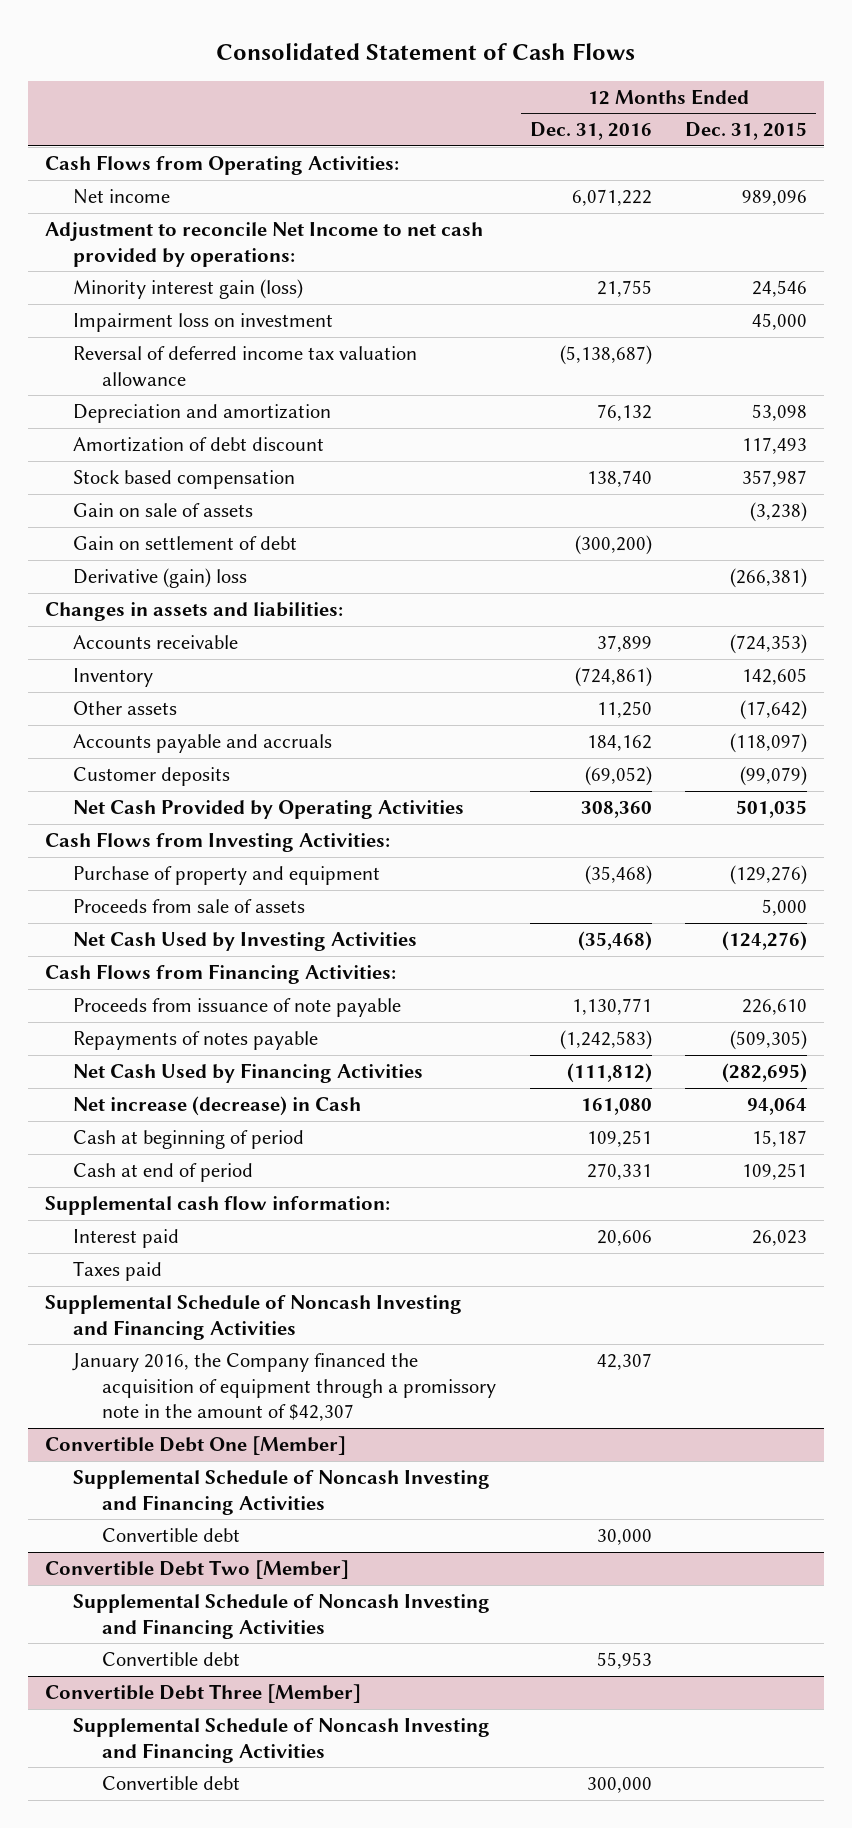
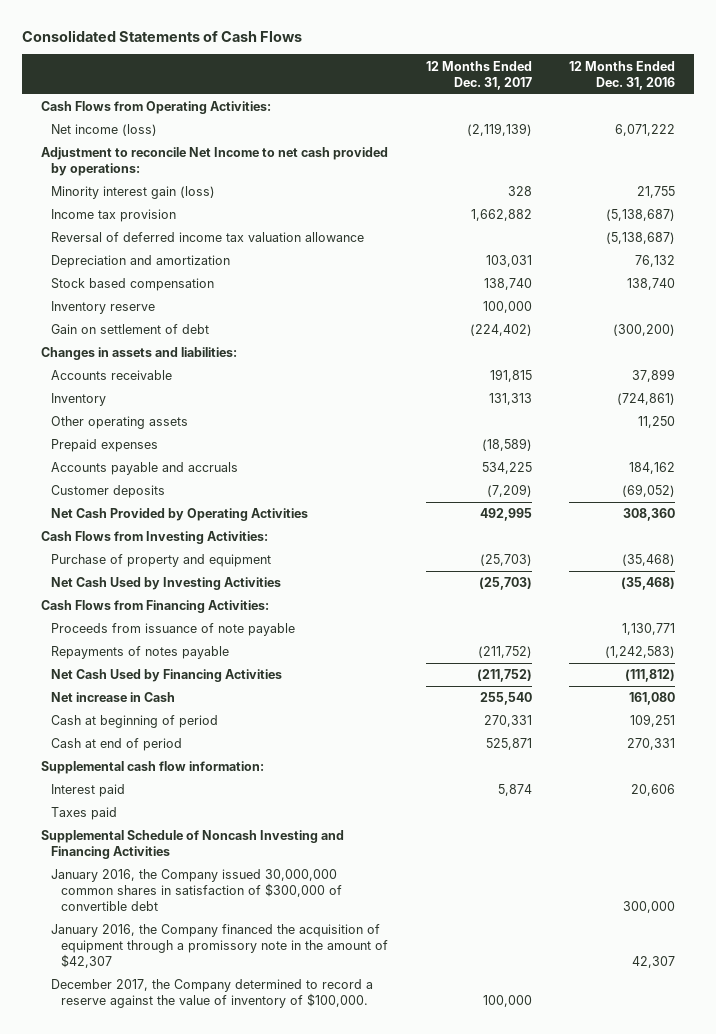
[216,43,636,61] Consolidated Statement of Cash Flows -> [22,29,303,42] Consolidated Statements of Cash Flows
[685,122,808,141] Dec. 31, 2015 -> none
none -> [425,60,532,90] 12 Months Ended Dec. 31, 2017
[73,189,171,205] Net income -> [50,124,157,137] Net income (loss)
[73,313,334,333] Impairment loss on investment -> none
none -> [50,209,176,223] Income tax provision
[73,437,325,453] Amortization of debt discount -> none
[73,503,254,518] Gain on sale of assets -> none
none -> [50,301,155,315] Inventory reserve
[73,568,248,589] Derivative (gain) loss -> none
[73,701,178,716] Other assets -> [50,416,188,430] Other operating assets
none -> [50,439,158,453] Prepaid expenses
[73,899,306,914] Proceeds from sale of assets -> none
[73,1096,362,1117] Net increase (decrease) in Cash -> [50,692,175,703] Net increase in Cash
none -> [50,869,342,912] January 2016, the Company issued 30,000,000 common shares in satisfaction of $300,000 of convertible debt
[44,1436,346,1456] Convertible Debt One [Member] -> none
[73,1470,491,1515] Supplemental Schedule of Noncash Investing and Financing Activities -> none
[102,1528,241,1543] Convertible debt -> none
[44,1560,349,1580] Convertible Debt Two [Member] -> none
[73,1594,491,1639] Supplemental Schedule of Noncash Investing and Financing Activities -> none
[102,1652,241,1667] Convertible debt -> none
[44,1684,361,1704] Convertible Debt Three [Member] -> none
[73,1718,491,1763] Supplemental Schedule of Noncash Investing and Financing Activities -> none
[102,1776,241,1791] Convertible debt -> none
none -> [50,979,373,1009] December 2017, the Company determined to record a reserve against the value of inventory of $100,000.

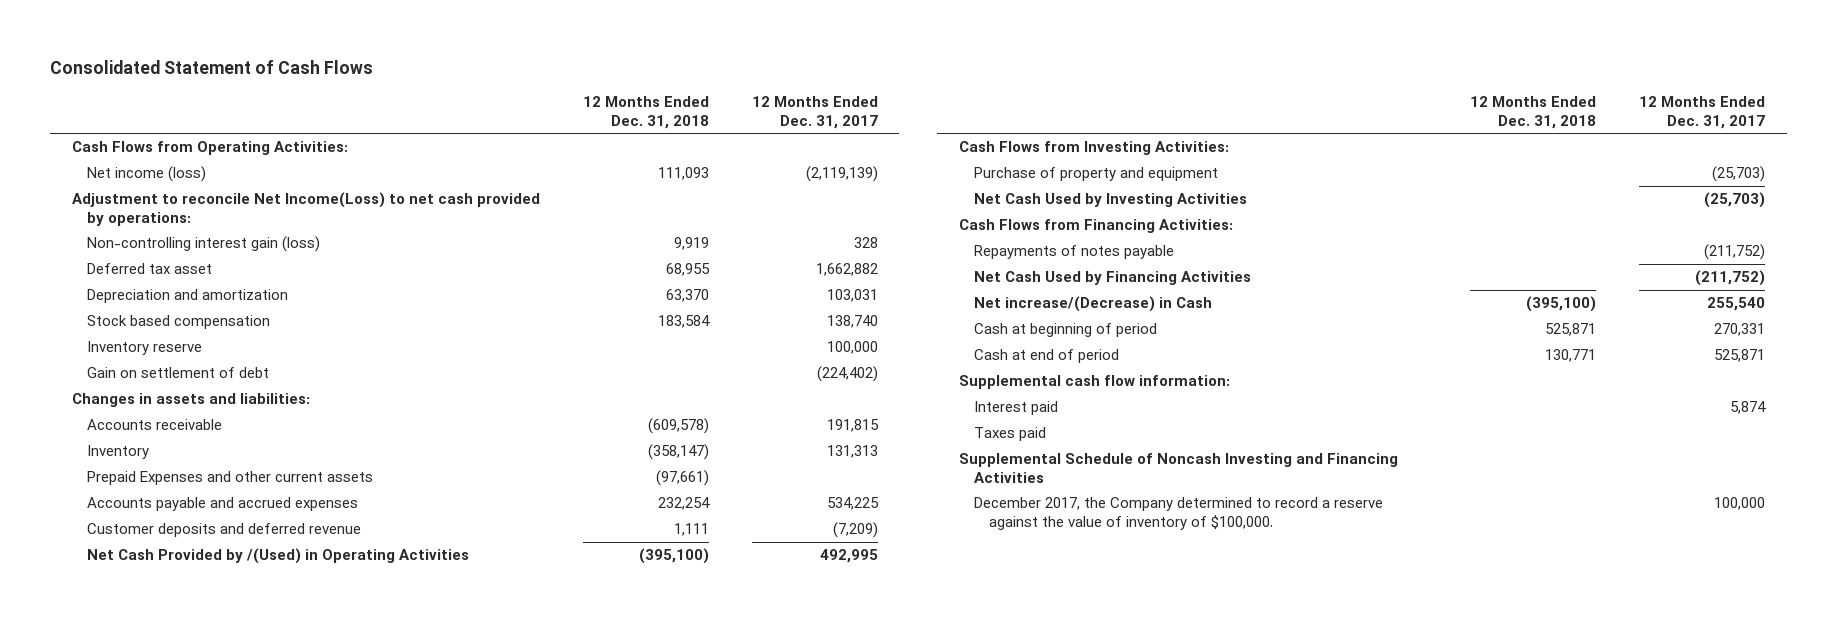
[22,29,303,42] Consolidated Statements of Cash Flows -> [50,59,374,74] Consolidated Statement of Cash Flows
[569,60,676,90] 12 Months Ended Dec. 31, 2016 -> none
none -> [582,95,709,129] 12 Months Ended Dec. 31, 2018
[50,232,364,243] Reversal of deferred income tax valuation allowance -> none
[40,147,388,177] Adjustment to reconcile Net Income to net cash provided by operations: -> [71,192,540,227] Adjustment to reconcile Net Income(Loss) to net cash provided by operations:
[50,186,215,200] Minority interest gain (loss) -> [86,236,320,253] Non-controlling interest gain (loss)
[50,209,176,223] Income tax provision -> [86,263,212,275] Deferred tax asset
[50,416,188,430] Other operating assets -> none
[50,439,158,453] Prepaid expenses -> none
none -> [86,471,373,486] Prepaid Expenses and other current assets
[50,462,238,476] Accounts payable and accruals -> [86,497,358,512] Accounts payable and accrued expenses
[50,485,165,499] Customer deposits -> [86,523,361,538] Customer deposits and deferred revenue
[50,508,308,522] Net Cash Provided by Operating Activities -> [86,548,469,565] Net Cash Provided by /(Used) in Operating Activities
[50,623,295,637] Proceeds from issuance of note payable -> none
[50,692,175,703] Net increase in Cash -> [973,296,1212,313] Net increase/(Decrease) in Cash
[50,869,342,912] January 2016, the Company issued 30,000,000 common shares in satisfaction of $300,000 of convertible debt -> none
[50,924,388,969] January 2016, the Company financed the acquisition of equipment through a promissory note in the amount of $42,307 -> none

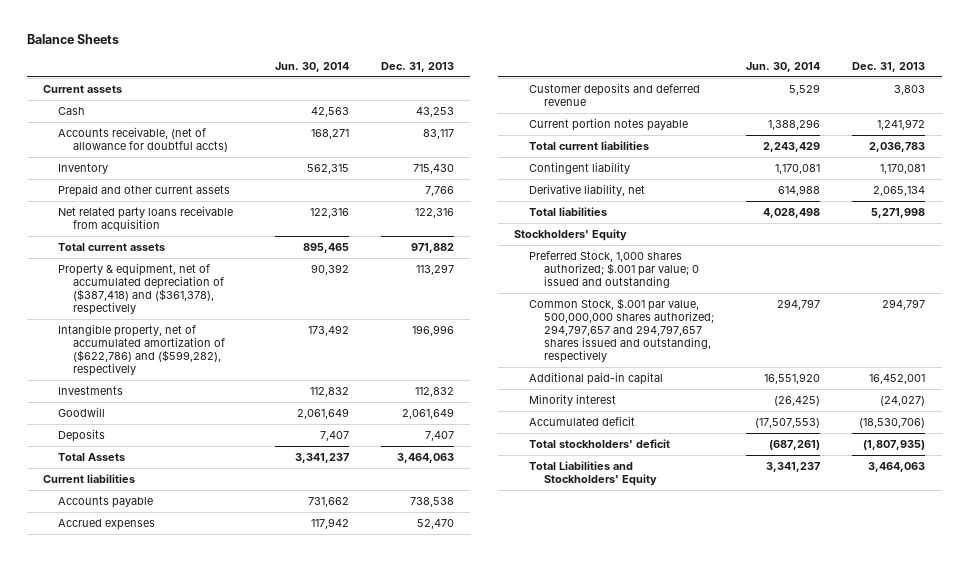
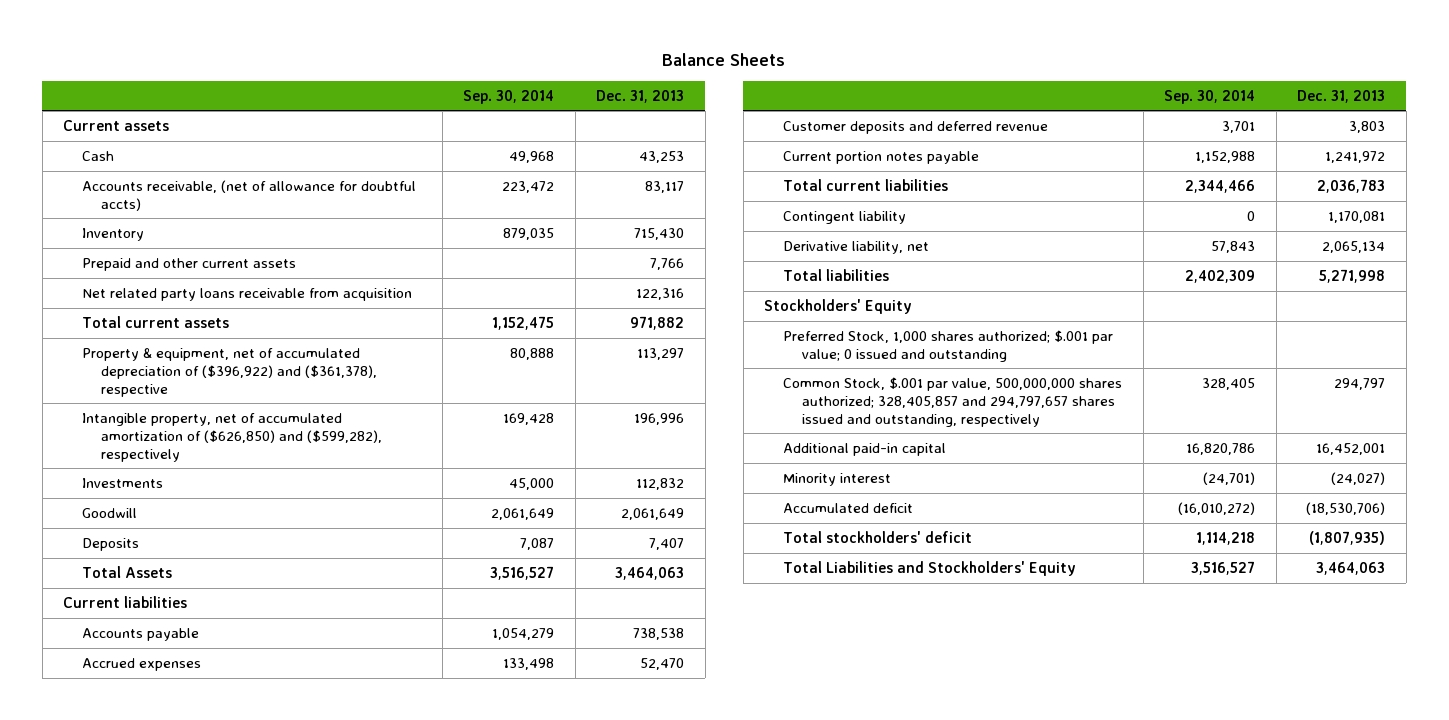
[274,61,349,72] Jun. 30, 2014 -> none
none -> [463,89,555,104] Sep. 30, 2014
[57,262,224,316] Property & equipment, net of accumulated depreciation of ($387,418) and ($361,378), respectively -> [82,347,378,397] Property & equipment, net of accumulated depreciation of ($396,922) and ($361,378), respective
[57,323,225,377] Intangible property, net of accumulated amortization of ($622,786) and ($599,282), respectively -> [82,412,383,462] Intangible property, net of accumulated amortization of ($626,850) and ($599,282), respectively
[528,297,715,364] Common Stock, $.001 par value, 500,000,000 shares authorized; 294,797,657 and 294,797,657 shares issued and outstanding, respectively -> [783,376,1123,427] Common Stock, $.001 par value, 500,000,000 shares authorized; 328,405,857 and 294,797,657 shares issued and outstanding, respectively

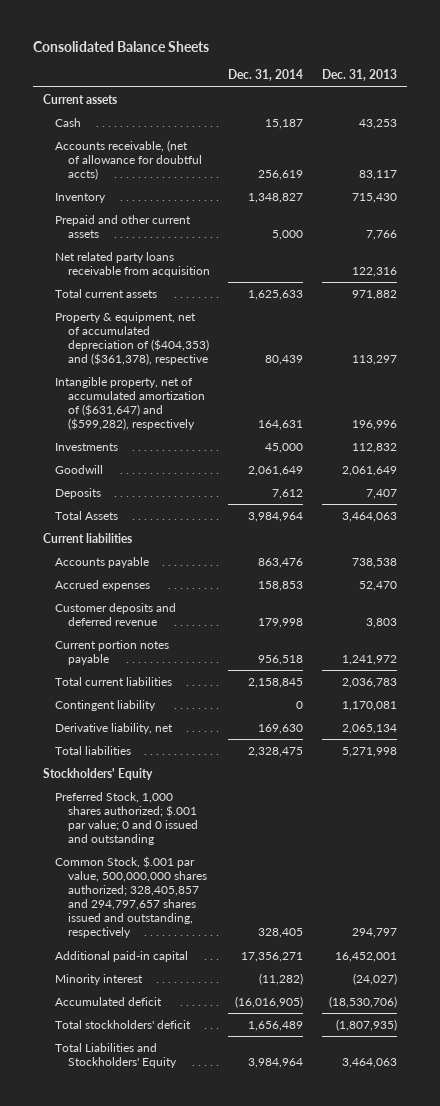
[662,52,786,66] Balance Sheets -> [33,40,210,52] Consolidated Balance Sheets
[463,89,555,104] Sep. 30, 2014 -> none
none -> [228,69,304,82] Dec. 31, 2014
[82,347,378,397] Property & equipment, net of accumulated depreciation of ($396,922) and ($361,378), respective -> [55,311,209,366] Property & equipment, net of accumulated depreciation of ($404,353) and ($361,378), respective
[82,412,383,462] Intangible property, net of accumulated amortization of ($626,850) and ($599,282), respectively -> [55,376,205,431] Intangible property, net of accumulated amortization of ($631,647) and ($599,282), respectively
[783,329,1114,362] Preferred Stock, 1,000 shares authorized; $.001 par value; 0 issued and outstanding -> [55,791,198,846] Preferred Stock, 1,000 shares authorized; $.001 par value; 0 and 0 issued and outstanding

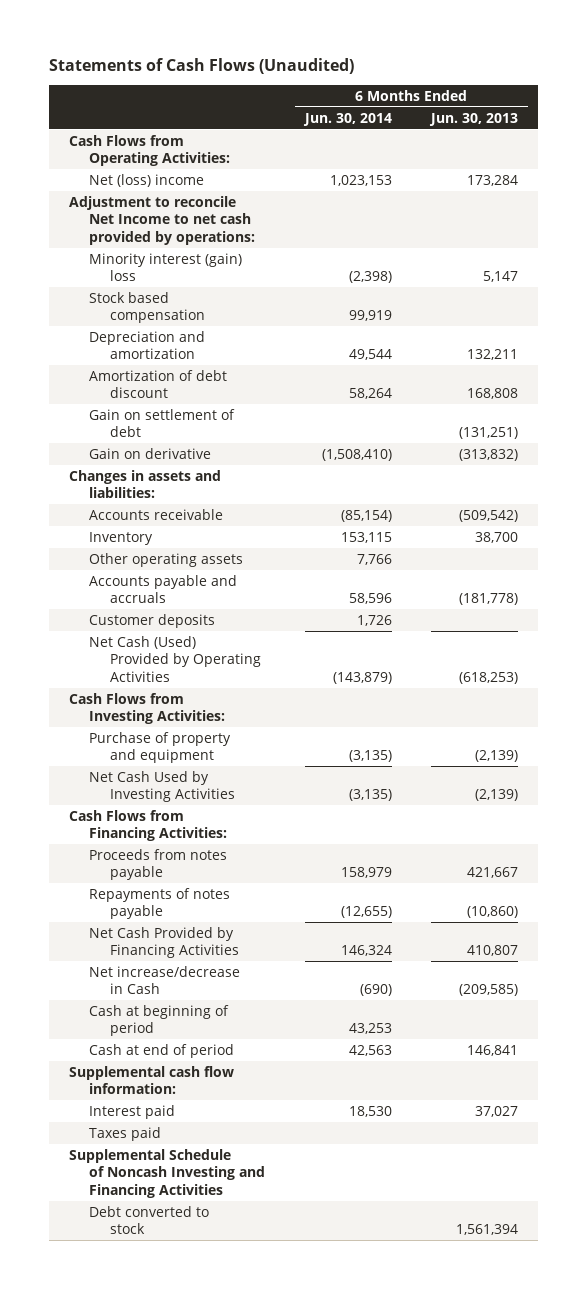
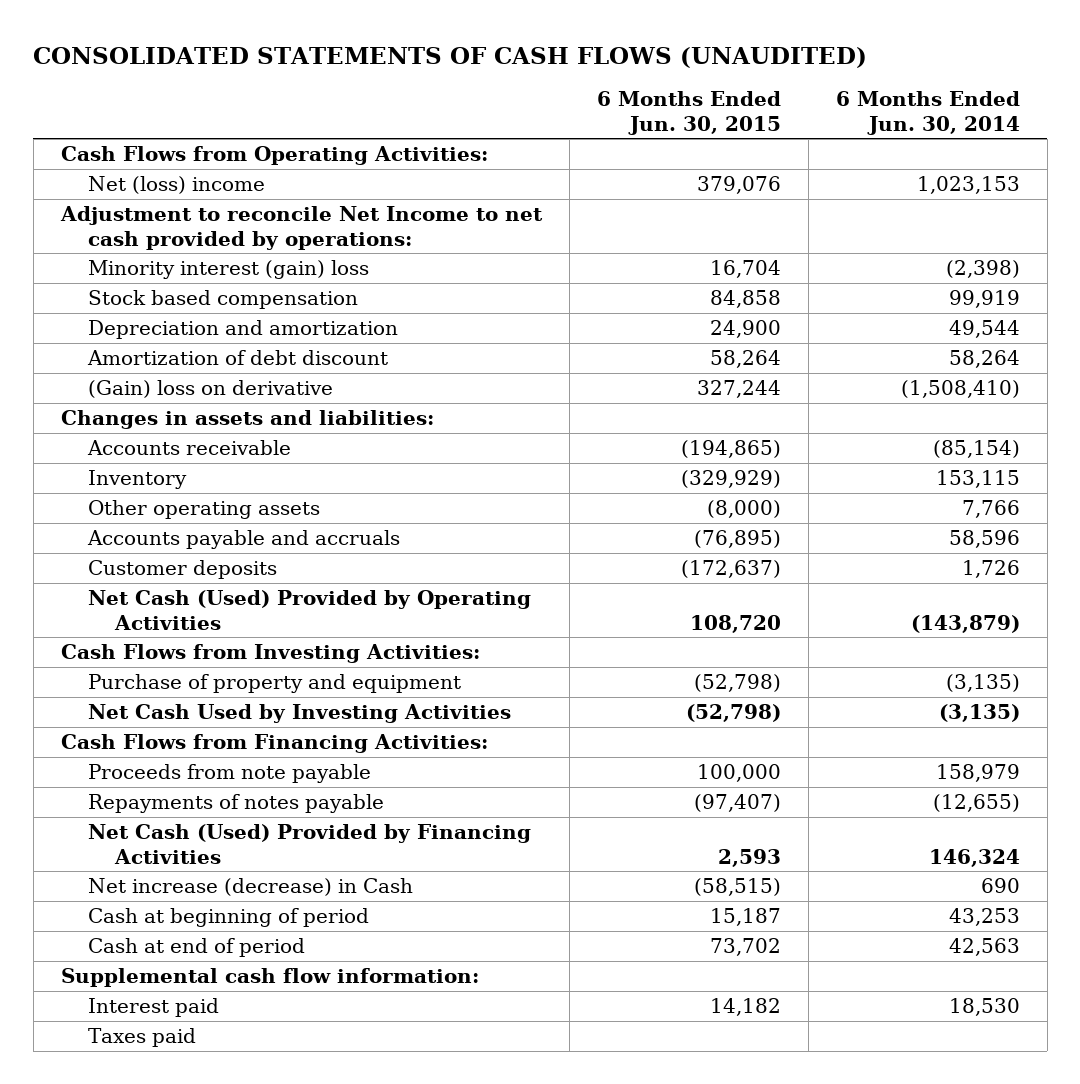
[49,57,355,74] Statements of Cash Flows (Unaudited) -> [33,47,868,69] CONSOLIDATED STATEMENTS OF CASH FLOWS (UNAUDITED)
[428,112,518,126] Jun. 30, 2013 -> none
none -> [596,91,781,135] 6 Months Ended Jun. 30, 2015
[89,408,236,438] Gain on settlement of debt -> none
[89,447,212,459] Gain on derivative -> [87,380,333,399] (Gain) loss on derivative
[89,848,228,881] Proceeds from notes payable -> [87,764,371,784] Proceeds from note payable
[89,926,239,959] Net Cash Provided by Financing Activities -> [87,824,531,864] Net Cash (Used) Provided by Financing Activities
[89,965,241,995] Net increase/decrease in Cash -> [87,878,413,897] Net increase (decrease) in Cash
[359,984,392,997] (690) -> [980,878,1020,894] 690
[68,1148,266,1198] Supplemental Schedule of Noncash Investing and Financing Activities -> none
[89,1205,210,1235] Debt converted to stock -> none

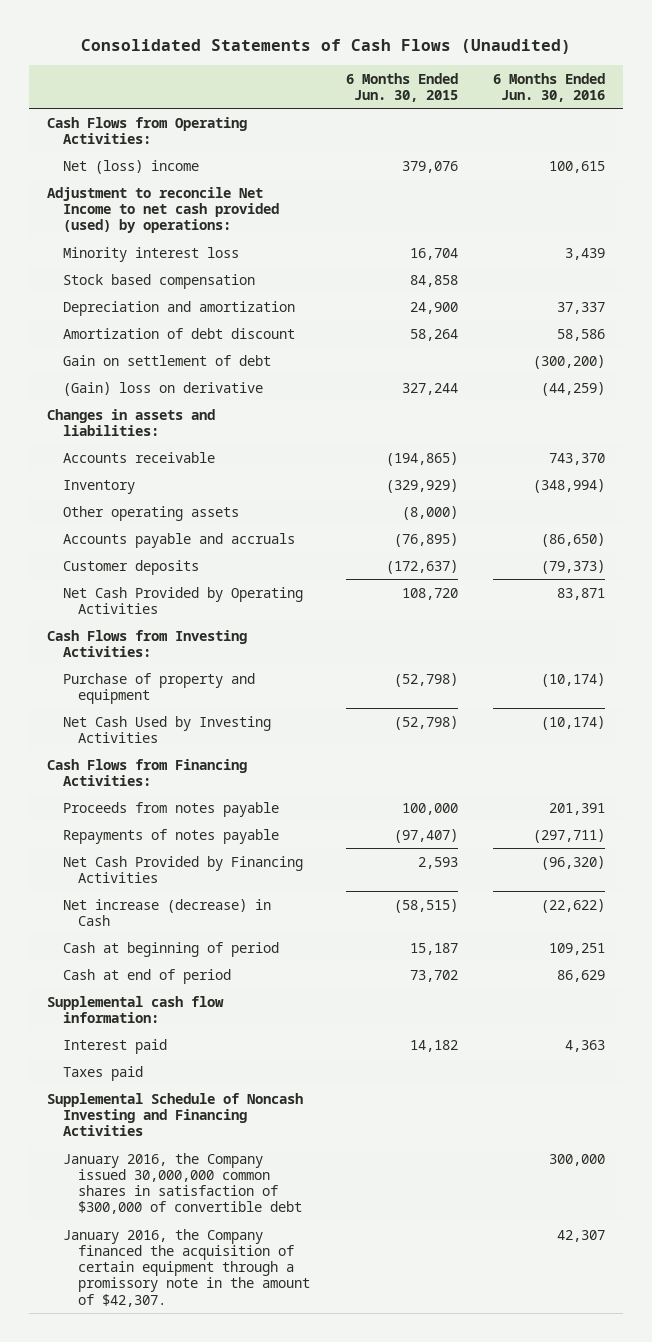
[33,47,868,69] CONSOLIDATED STATEMENTS OF CASH FLOWS (UNAUDITED) -> [80,39,571,55] Consolidated Statements of Cash Flows (Unaudited)
[835,91,1020,135] 6 Months Ended Jun. 30, 2014 -> none
none -> [492,72,605,102] 6 Months Ended Jun. 30, 2016
[59,206,543,250] Adjustment to reconcile Net Income to net cash provided by operations: -> [46,186,279,234] Adjustment to reconcile Net Income to net cash provided (used) by operations:
[87,260,369,280] Minority interest (gain) loss -> [62,246,239,262] Minority interest loss
none -> [62,354,271,366] Gain on settlement of debt
[87,590,531,630] Net Cash (Used) Provided by Operating Activities -> [62,586,303,614] Net Cash Provided by Operating Activities
[87,764,371,784] Proceeds from note payable -> [62,801,279,817] Proceeds from notes payable
[87,824,531,864] Net Cash (Used) Provided by Financing Activities -> [62,855,303,883] Net Cash Provided by Financing Activities
none -> [46,1092,303,1137] Supplemental Schedule of Noncash Investing and Financing Activities
none -> [62,1152,303,1215] January 2016, the Company issued 30,000,000 common shares in satisfaction of $300,000 of convertible debt
none -> [62,1228,311,1307] January 2016, the Company financed the acquisition of certain equipment through a promissory note in the amount of $42,307.

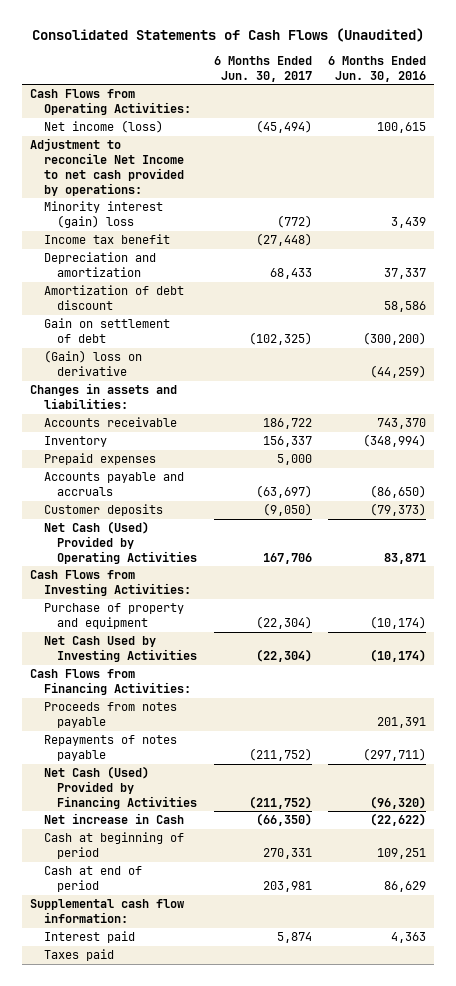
[345,72,458,102] 6 Months Ended Jun. 30, 2015 -> none
none -> [213,55,312,82] 6 Months Ended Jun. 30, 2017
[62,273,255,289] Stock based compensation -> none
[62,159,199,174] Net (loss) income -> [43,120,163,134] Net income (loss)
[46,186,279,234] Adjustment to reconcile Net Income to net cash provided (used) by operations: -> [29,138,184,196] Adjustment to reconcile Net Income to net cash provided by operations:
[62,246,239,262] Minority interest loss -> [43,201,163,228] Minority interest (gain) loss
none -> [43,234,170,245] Income tax benefit
[62,505,239,521] Other operating assets -> none
none -> [43,453,156,466] Prepaid expenses
[62,586,303,614] Net Cash Provided by Operating Activities -> [43,521,198,564] Net Cash (Used) Provided by Operating Activities
[62,855,303,883] Net Cash Provided by Financing Activities -> [43,766,198,809] Net Cash (Used) Provided by Financing Activities
[62,898,271,926] Net increase (decrease) in Cash -> [43,813,184,825] Net increase in Cash
[46,1092,303,1137] Supplemental Schedule of Noncash Investing and Financing Activities -> none
[62,1152,303,1215] January 2016, the Company issued 30,000,000 common shares in satisfaction of $300,000 of convertible debt -> none
[62,1228,311,1307] January 2016, the Company financed the acquisition of certain equipment through a promissory note in the amount of $42,307. -> none

